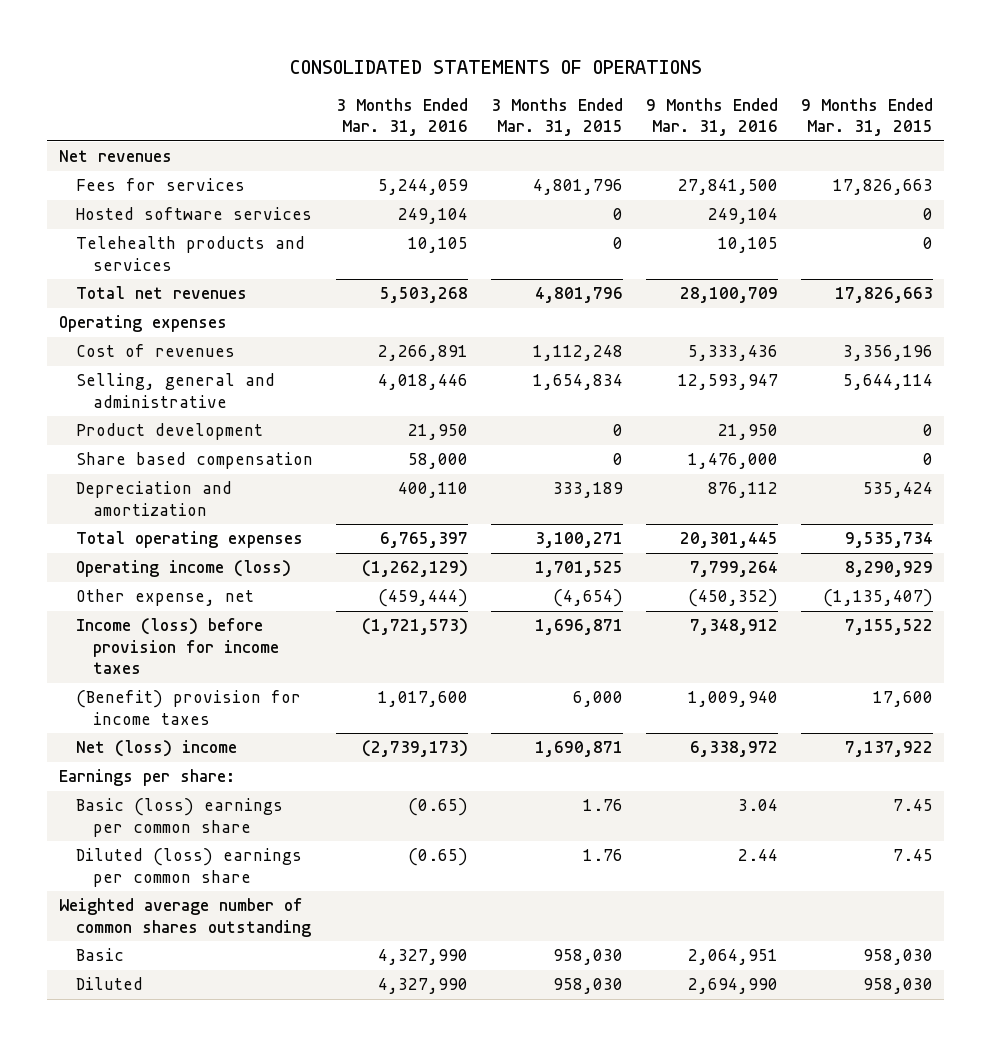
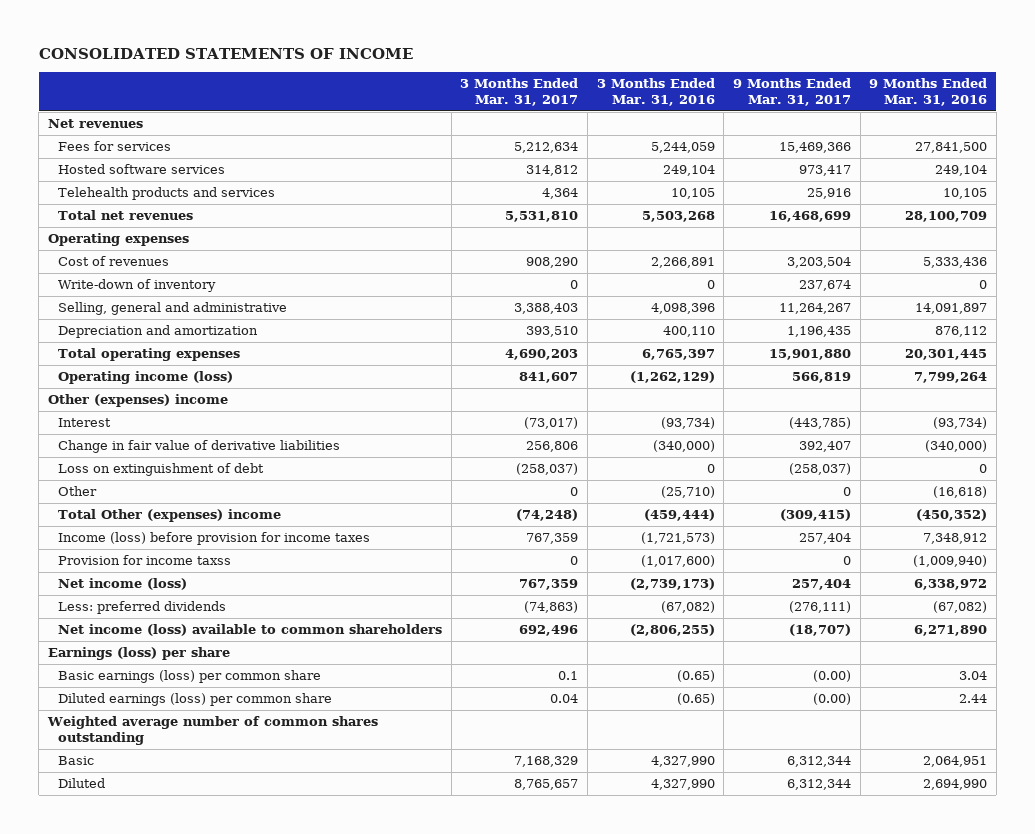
[289,59,702,74] CONSOLIDATED STATEMENTS OF OPERATIONS -> [38,47,413,59] CONSOLIDATED STATEMENTS OF INCOME
[490,97,623,137] 3 Months Ended Mar. 31, 2015 -> none
[800,97,933,137] 9 Months Ended Mar. 31, 2015 -> none
none -> [460,78,579,106] 3 Months Ended Mar. 31, 2017
none -> [732,78,851,106] 9 Months Ended Mar. 31, 2017
[75,423,263,441] Product development -> none
[75,452,313,470] Share based compensation -> none
none -> [57,279,216,293] Write-down of inventory
[377,374,468,391] 4,018,446 -> [650,303,715,315] 4,098,396
[677,374,778,391] 12,593,947 -> [915,303,988,315] 14,091,897
none -> [48,394,229,408] Other (expenses) income
none -> [57,418,111,428] Interest
none -> [57,440,340,454] Change in fair value of derivative liabilities
none -> [57,463,264,477] Loss on extinguishment of debt
none -> [57,486,97,497] Other
[75,589,254,607] Other expense, net -> [57,509,281,523] Total Other (expenses) income
[75,690,301,725] (Benefit) provision for income taxes -> [57,555,231,566] Provision for income taxss
[377,691,468,708] 1,017,600 -> [640,555,715,568] (1,017,600)
[687,691,778,708] 1,009,940 -> [913,555,988,568] (1,009,940)
[75,740,237,758] Net (loss) income -> [57,578,187,591] Net income (loss)
none -> [57,601,226,615] Less: preferred dividends
none -> [57,624,442,637] Net income (loss) available to common shareholders
[58,769,235,787] Earnings per share: -> [48,647,231,661] Earnings (loss) per share
[75,798,283,837] Basic (loss) earnings per common share -> [57,670,321,684] Basic earnings (loss) per common share
[75,848,302,887] Diluted (loss) earnings per common share -> [57,693,332,707] Diluted earnings (loss) per common share

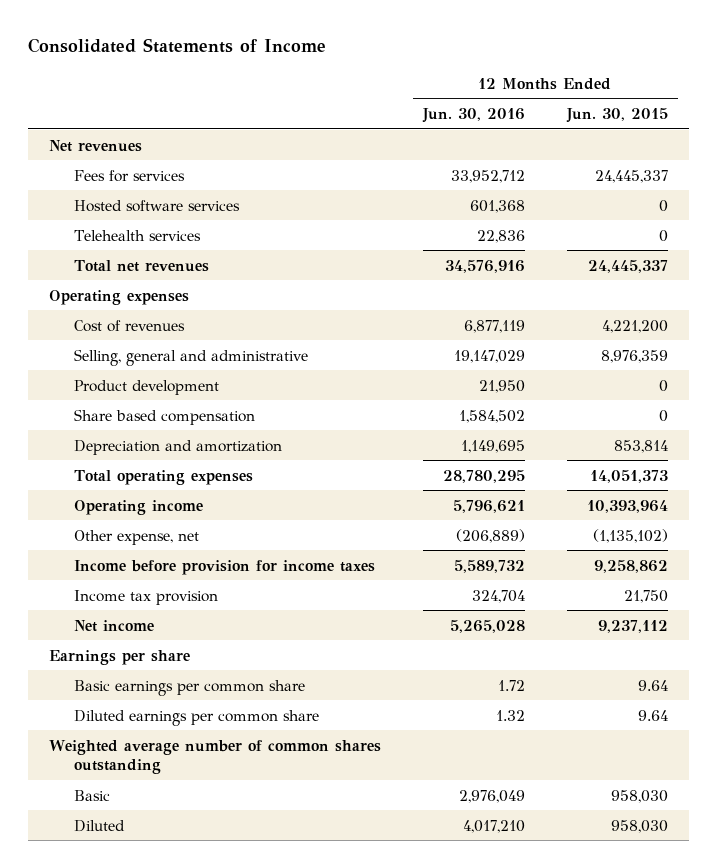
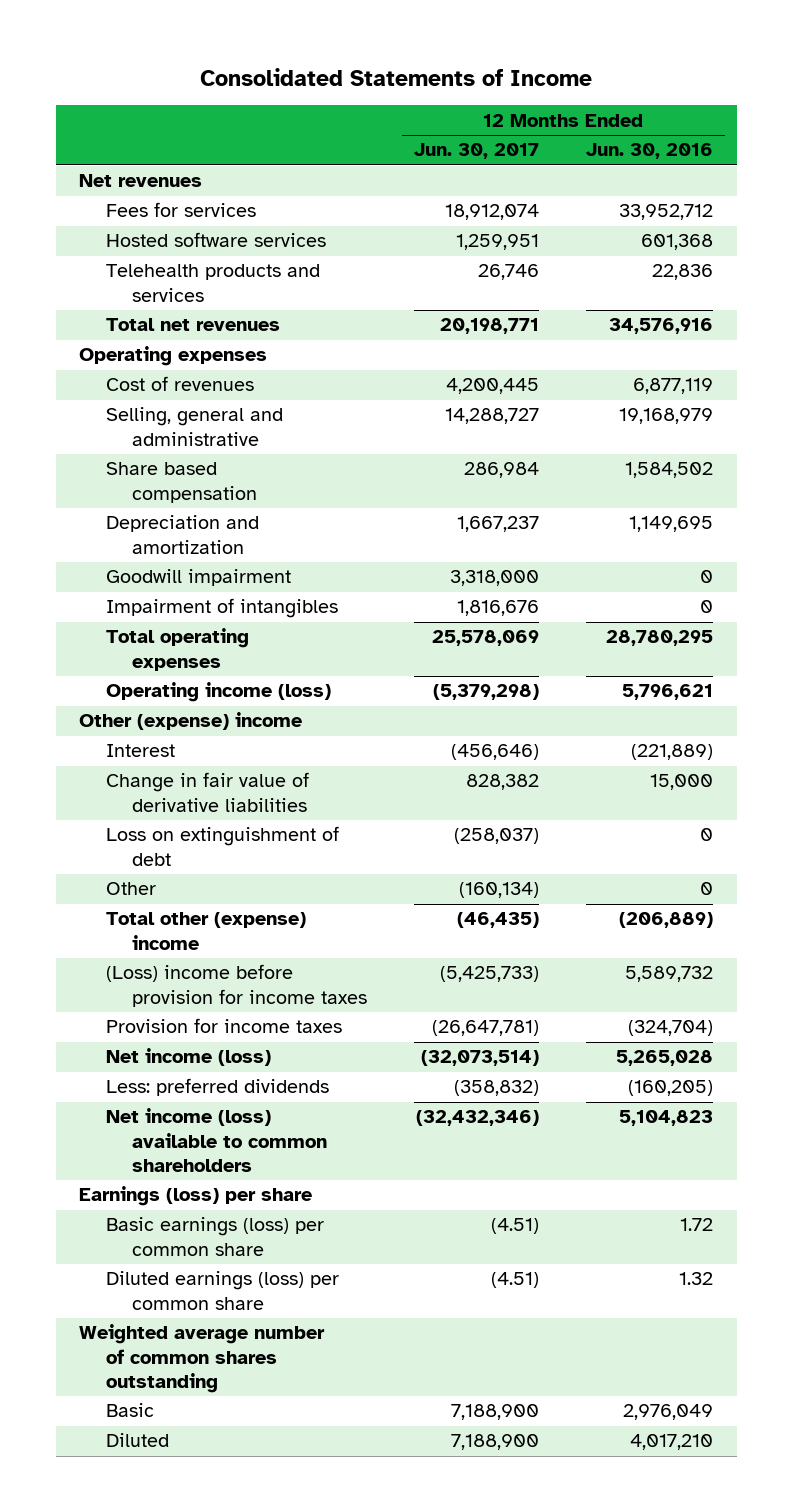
[565,108,668,124] Jun. 30, 2015 -> none
none -> [413,143,539,160] Jun. 30, 2017
[73,229,201,241] Telehealth services -> [105,264,320,302] Telehealth products and services
[73,379,219,395] Product development -> none
[454,349,526,363] 19,147,029 -> [619,408,714,425] 19,168,979
none -> [105,569,291,587] Goodwill impairment
none -> [105,598,338,619] Impairment of intangibles
[73,499,203,515] Operating income -> [105,682,331,703] Operating income (loss)
none -> [79,712,303,731] Other (expense) income
none -> [105,744,175,758] Interest
none -> [105,772,309,812] Change in fair value of derivative liabilities
none -> [105,826,339,866] Loss on extinguishment of debt
none -> [105,882,156,896] Other
[73,529,199,545] Other expense, net -> [105,912,306,950] Total other (expense) income
[73,559,375,575] Income before provision for income taxes -> [105,964,367,1007] (Loss) income before provision for income taxes
[73,589,218,605] Income tax provision -> [105,1018,342,1034] Provision for income taxes
[472,589,526,603] 324,704 -> [628,1020,714,1037] (324,704)
[73,619,154,632] Net income -> [105,1048,271,1067] Net income (loss)
none -> [105,1078,329,1097] Less: preferred dividends
none -> [105,1108,327,1172] Net income (loss) available to common shareholders
[49,649,191,665] Earnings per share -> [79,1186,313,1207] Earnings (loss) per share
[73,679,305,696] Basic earnings per common share -> [105,1217,324,1256] Basic earnings (loss) per common share
[73,709,319,726] Diluted earnings per common share -> [105,1271,339,1310] Diluted earnings (loss) per common share

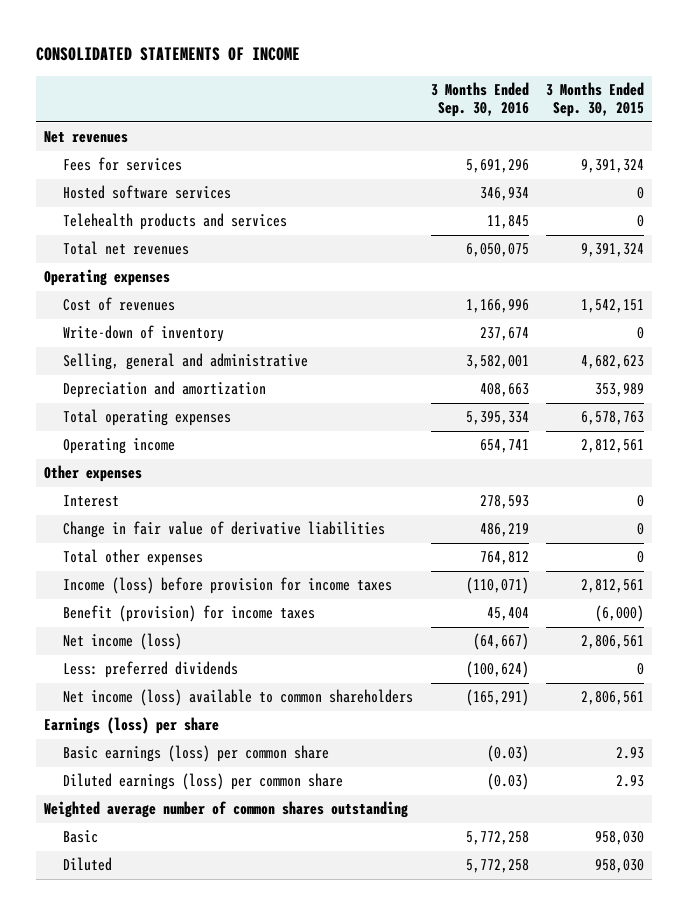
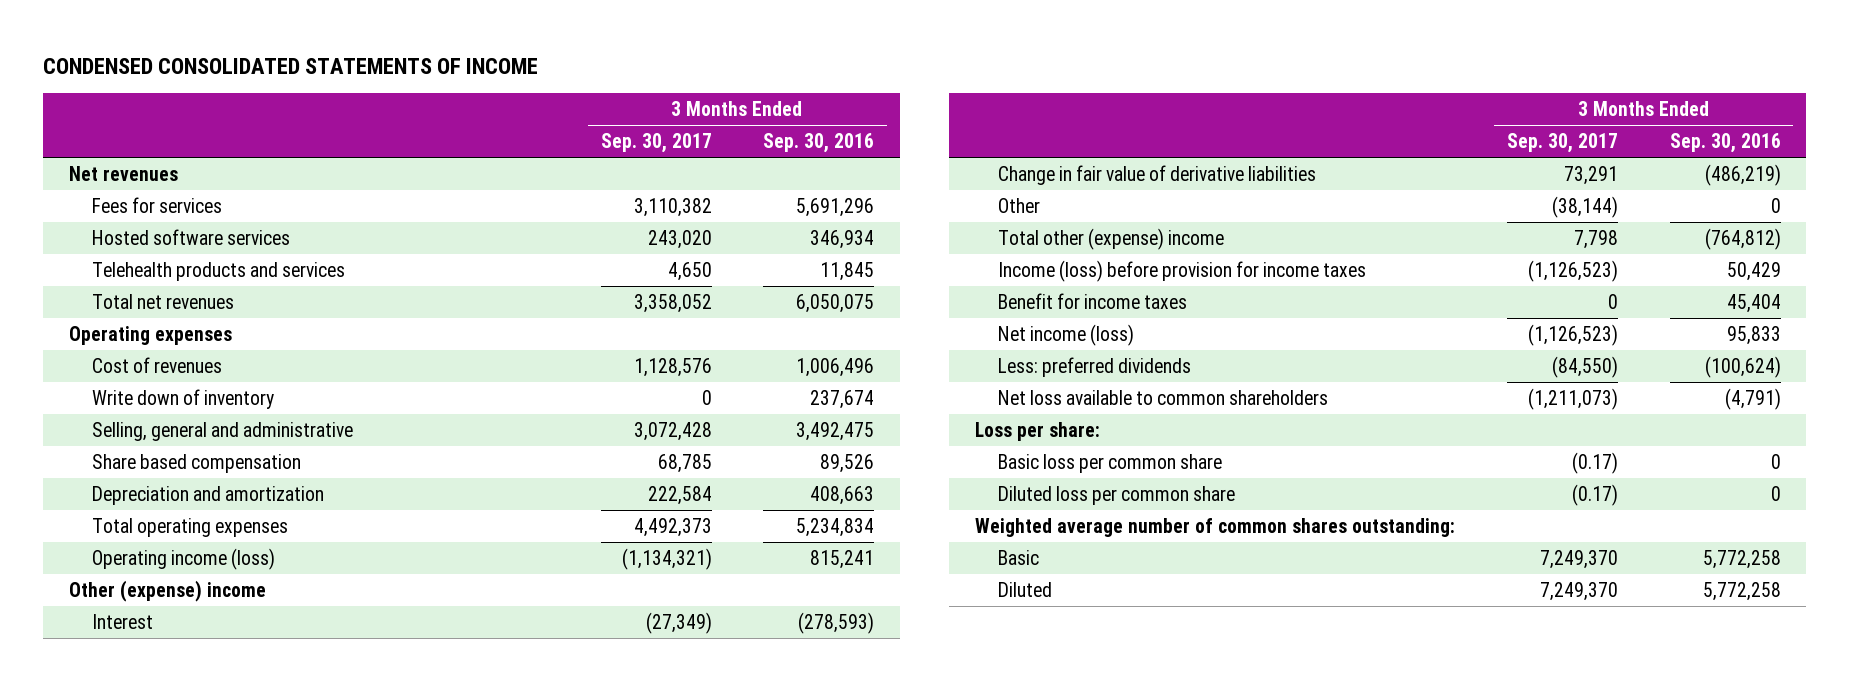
[35,46,300,61] CONSOLIDATED STATEMENTS OF INCOME -> [43,57,539,74] CONDENSED CONSOLIDATED STATEMENTS OF INCOME
[545,82,644,118] 3 Months Ended Sep. 30, 2015 -> none
none -> [600,133,712,154] Sep. 30, 2017
[465,299,529,314] 1,166,996 -> [796,357,875,377] 1,006,496
[63,325,225,343] Write-down of inventory -> [91,388,274,409] Write down of inventory
[465,355,529,370] 3,582,001 -> [796,421,875,441] 3,492,475
none -> [91,453,301,473] Share based compensation
[465,411,529,426] 5,395,334 -> [796,517,875,537] 5,234,834
[63,438,176,455] Operating income -> [91,547,275,570] Operating income (loss)
[479,439,529,454] 654,741 -> [810,549,875,569] 815,241
[44,465,143,483] Other expenses -> [69,579,267,602] Other (expense) income
[479,495,529,510] 278,593 -> [798,611,875,634] (278,593)
[479,523,529,538] 486,219 -> [1704,163,1781,186] (486,219)
none -> [997,197,1040,213] Other
[63,549,204,567] Total other expenses -> [997,227,1224,250] Total other (expense) income
[479,551,529,566] 764,812 -> [1704,227,1781,250] (764,812)
[465,577,529,595] (110,071) -> [1726,261,1781,281] 50,429
[63,605,316,623] Benefit (provision) for income taxes -> [997,292,1187,309] Benefit for income taxes
[472,633,529,651] (64,667) -> [1726,325,1781,345] 95,833
[63,689,414,707] Net income (loss) available to common shareholders -> [997,389,1328,405] Net loss available to common shareholders
[465,689,529,707] (165,291) -> [1724,387,1781,410] (4,791)
[44,717,220,735] Earnings (loss) per share -> [975,421,1101,441] Loss per share:
[63,745,330,763] Basic earnings (loss) per common share -> [997,453,1222,473] Basic loss per common share
[486,745,529,763] (0.03) -> [1770,453,1781,469] 0
[63,773,344,791] Diluted earnings (loss) per common share -> [997,485,1235,505] Diluted loss per common share
[486,773,529,791] (0.03) -> [1770,485,1781,501] 0
[44,801,409,819] Weighted average number of common shares outstanding -> [975,517,1456,537] Weighted average number of common shares outstanding:

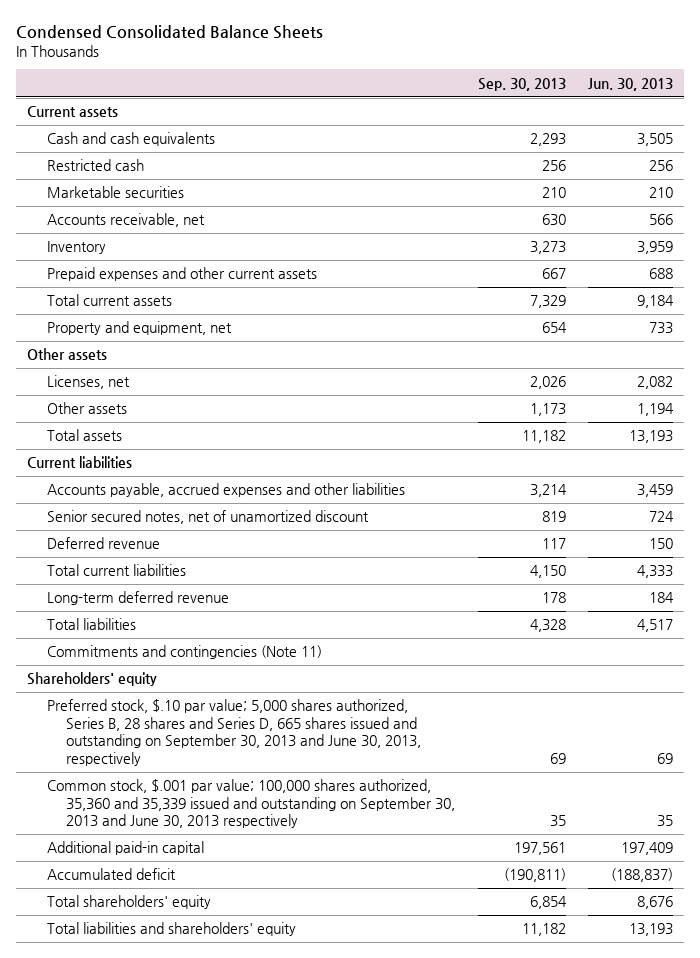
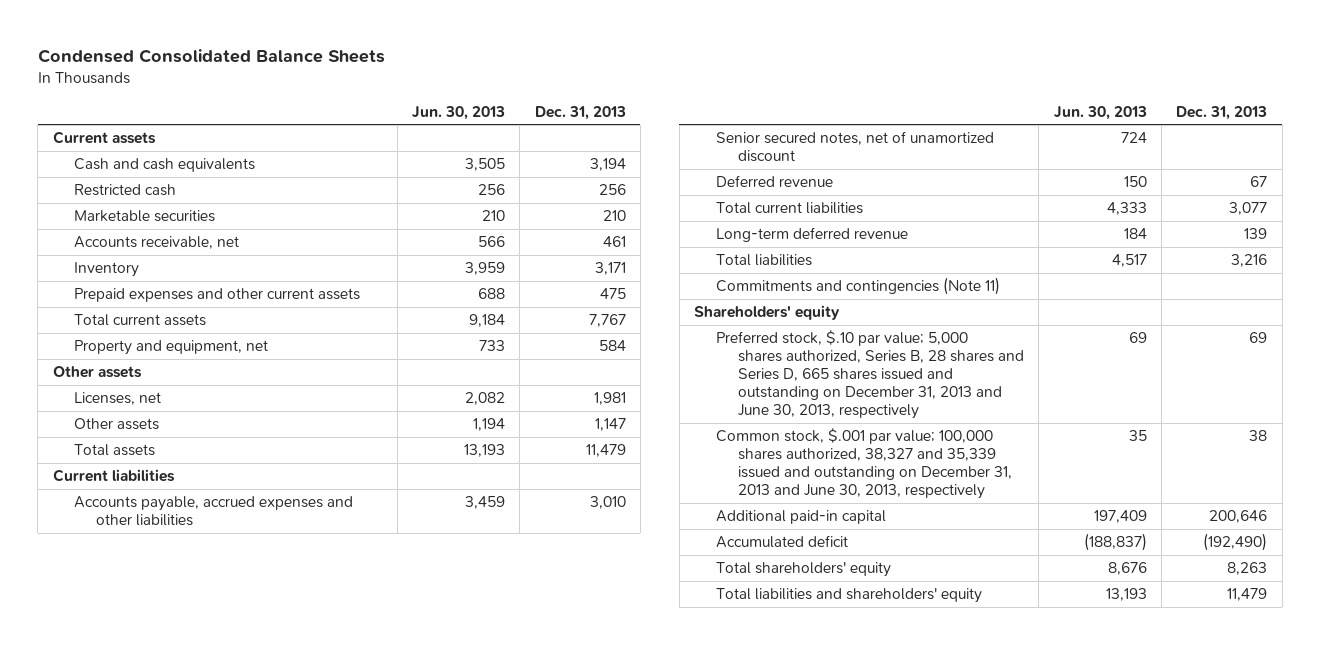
[477,77,566,91] Sep. 30, 2013 -> none
none -> [534,105,626,120] Dec. 31, 2013
[46,699,422,766] Preferred stock, $.10 par value; 5,000 shares authorized, Series B, 28 shares and Series D, 665 shares issued and outstanding on September 30, 2013 and June 30, 2013, respectively -> [716,330,1024,420] Preferred stock, $.10 par value; 5,000 shares authorized, Series B, 28 shares and Series D, 665 shares issued and outstanding on December 31, 2013 and June 30, 2013, respectively
[46,779,456,829] Common stock, $.001 par value; 100,000 shares authorized, 35,360 and 35,339 issued and outstanding on September 30, 2013 and June 30, 2013 respectively -> [716,428,1012,500] Common stock, $.001 par value; 100,000 shares authorized, 38,327 and 35,339 issued and outstanding on December 31, 2013 and June 30, 2013, respectively

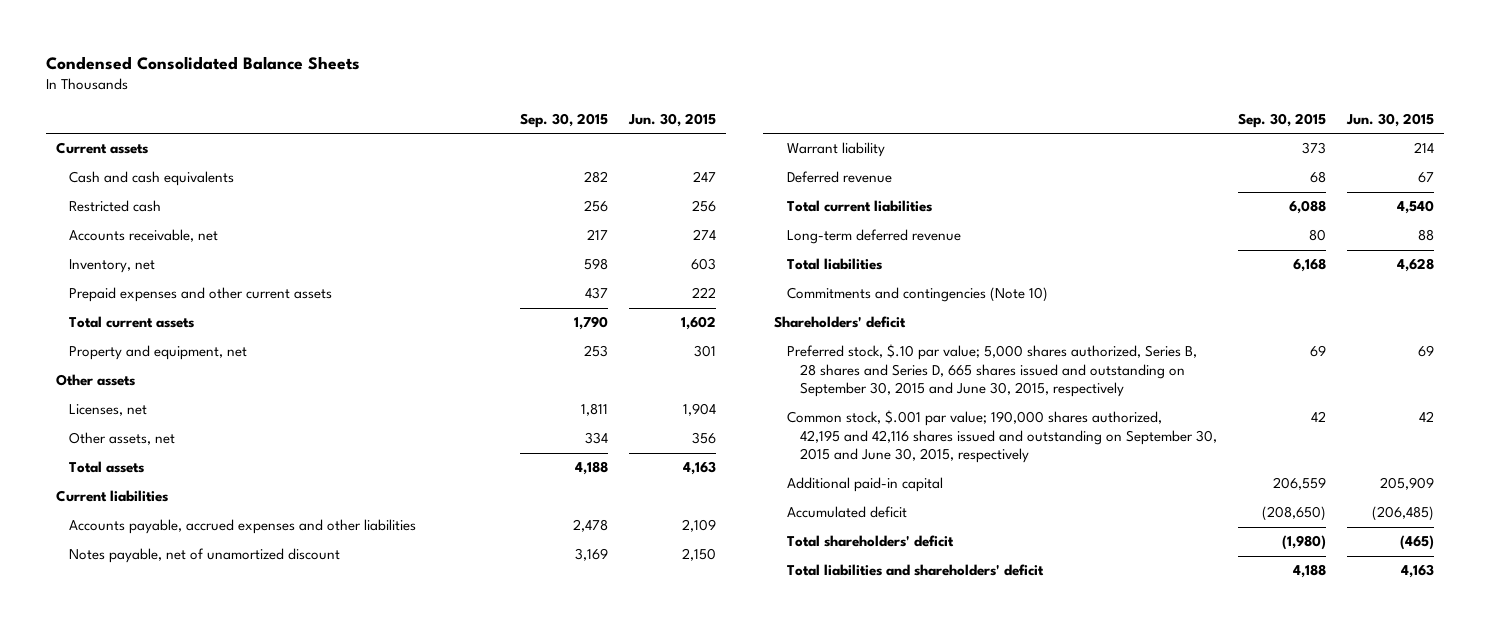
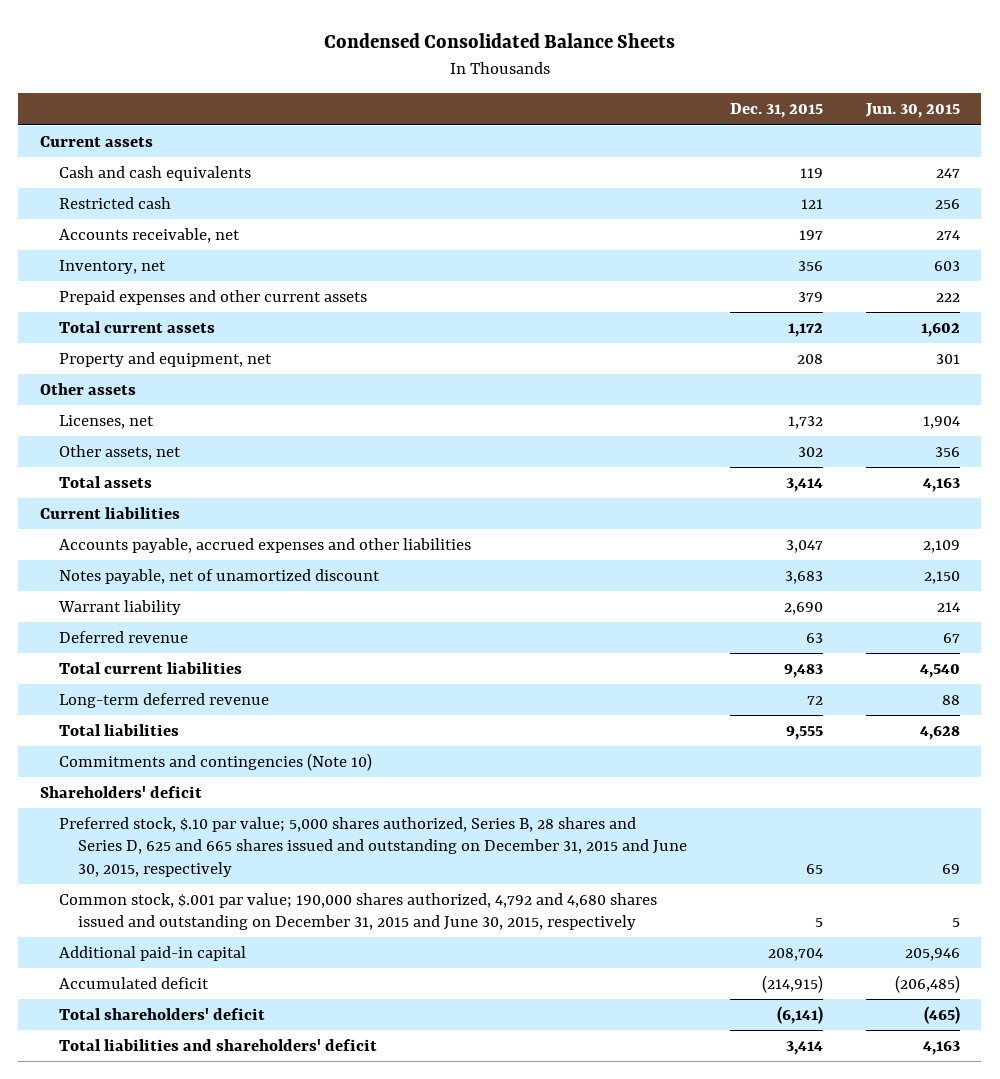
[519,112,608,128] Sep. 30, 2015 -> none
none -> [729,103,823,119] Dec. 31, 2015
[786,344,1197,398] Preferred stock, $.10 par value; 5,000 shares authorized, Series B, 28 shares and Series D, 665 shares issued and outstanding on September 30, 2015 and June 30, 2015, respectively -> [58,817,687,877] Preferred stock, $.10 par value; 5,000 shares authorized, Series B, 28 shares and Series D, 625 and 665 shares issued and outstanding on December 31, 2015 and June 30, 2015, respectively
[786,410,1218,464] Common stock, $.001 par value; 190,000 shares authorized, 42,195 and 42,116 shares issued and outstanding on September 30, 2015 and June 30, 2015, respectively -> [58,893,657,931] Common stock, $.001 par value; 190,000 shares authorized, 4,792 and 4,680 shares issued and outstanding on December 31, 2015 and June 30, 2015, respectively
[1418,411,1434,423] 42 -> [951,918,960,928] 5
[1379,477,1434,491] 205,909 -> [904,948,960,962] 205,946

